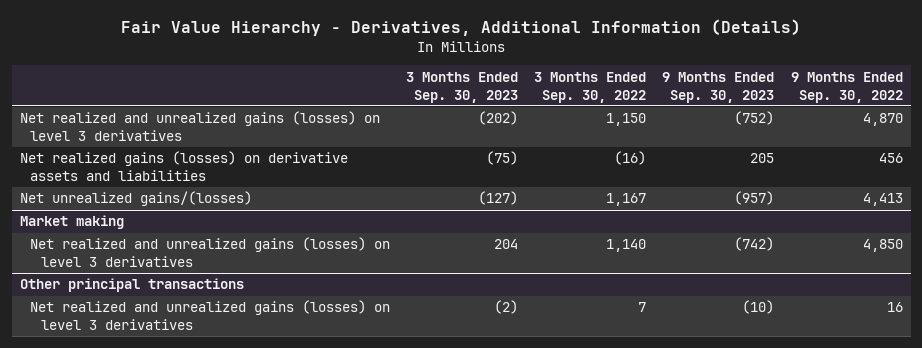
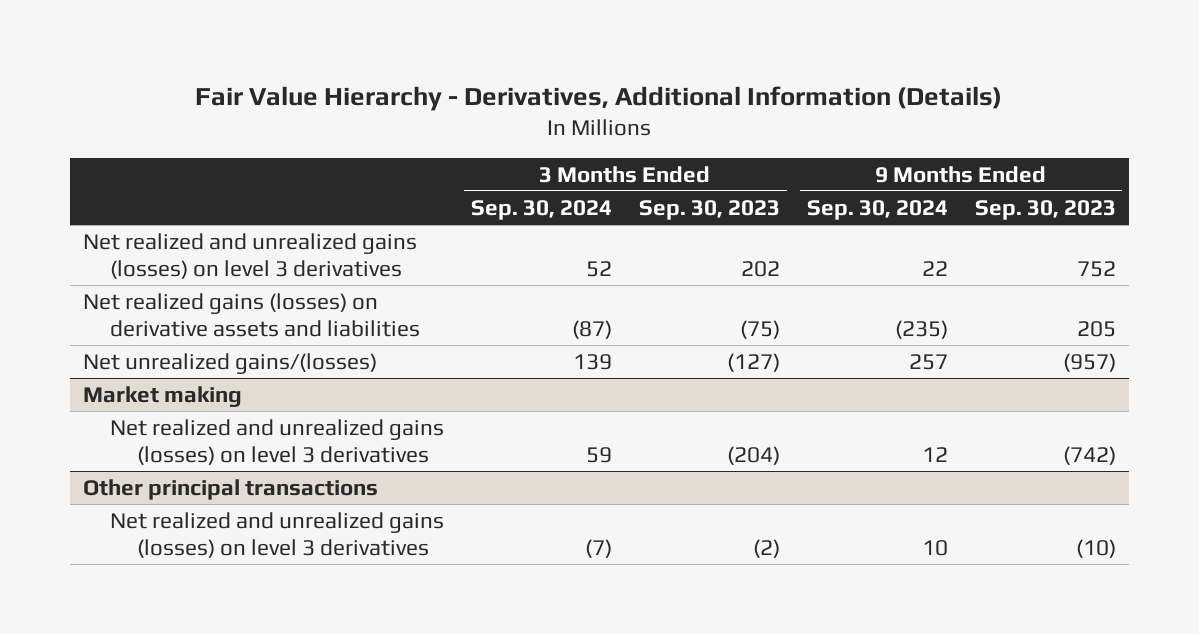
[534,71,647,103] 3 Months Ended Sep. 30, 2022 -> none
[790,71,903,103] 9 Months Ended Sep. 30, 2022 -> none
none -> [471,199,613,220] Sep. 30, 2024
none -> [806,199,948,220] Sep. 30, 2024
[478,111,519,126] (202) -> [740,260,780,277] 202
[734,111,775,126] (752) -> [1076,260,1116,277] 752
[494,239,519,250] 204 -> [726,445,780,465] (204)

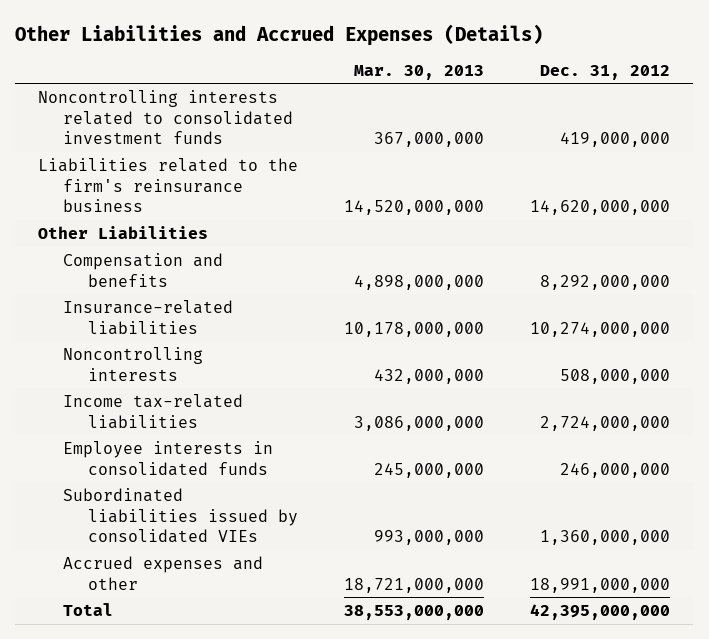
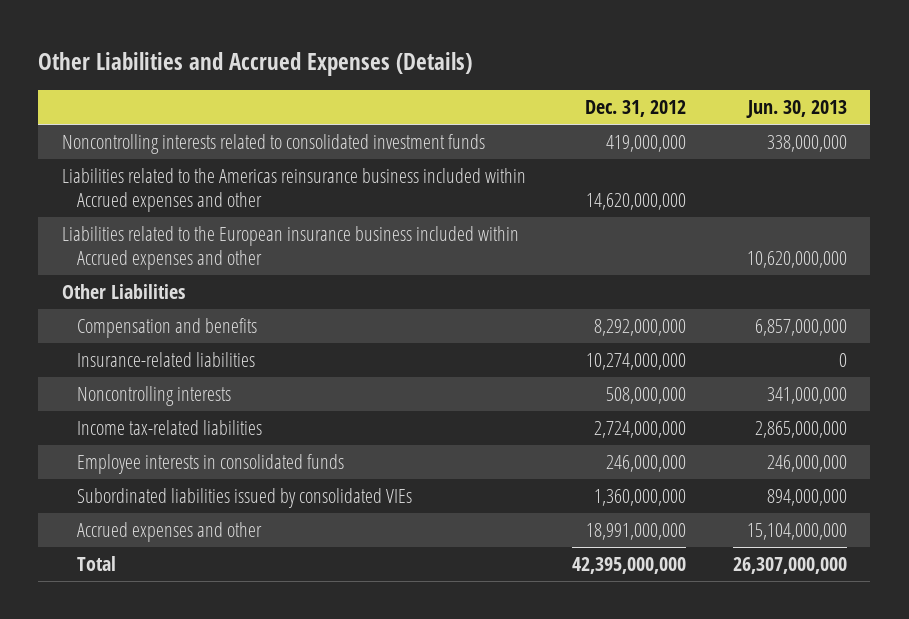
[354,64,485,80] Mar. 30, 2013 -> none
none -> [746,100,848,119] Jun. 30, 2013
[38,157,299,213] Liabilities related to the firm's reinsurance business -> [61,168,526,212] Liabilities related to the Americas reinsurance business included within Accrued expenses and other
none -> [61,226,519,270] Liabilities related to the European insurance business included within Accrued expenses and other

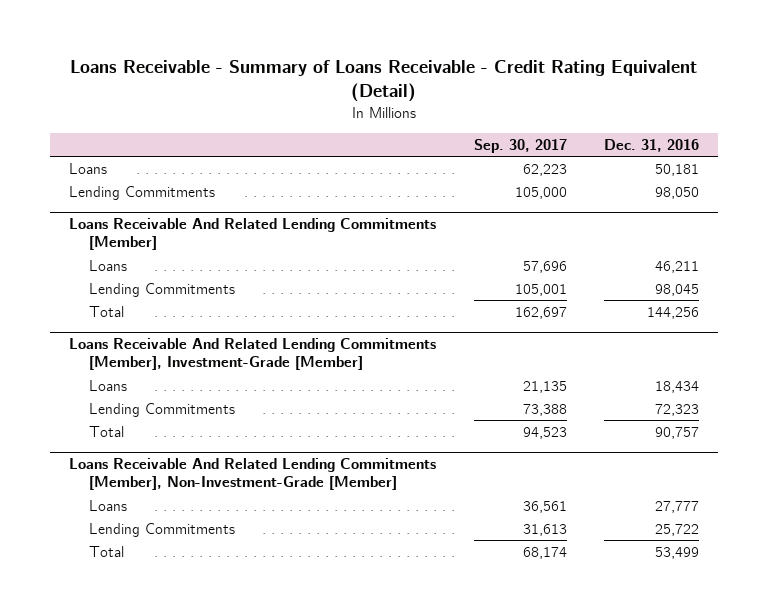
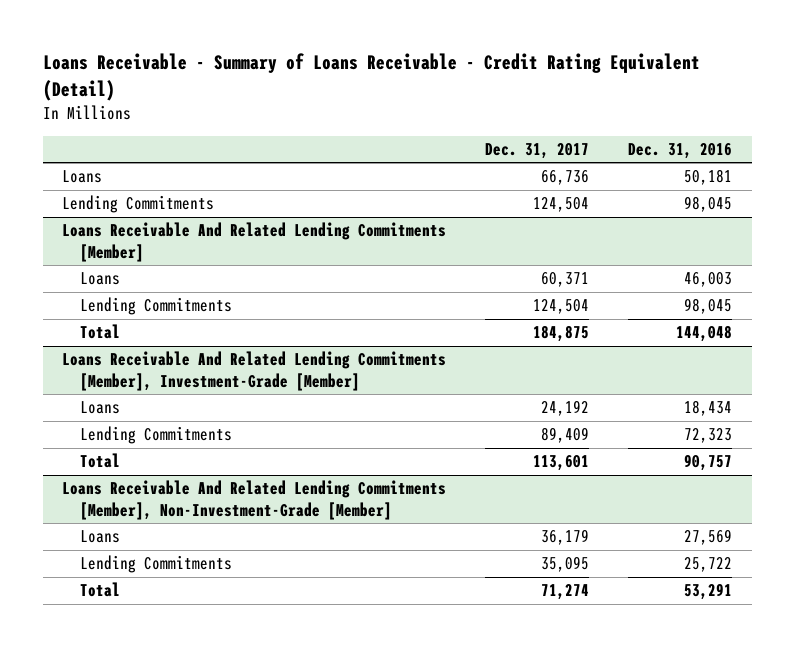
[473,138,567,153] Sep. 30, 2017 -> none
none -> [485,143,590,160] Dec. 31, 2017
[655,186,700,199] 98,050 -> [684,196,733,213] 98,045
[655,260,700,273] 46,211 -> [684,272,733,288] 46,003
[647,306,700,319] 144,256 -> [676,325,733,343] 144,048
[655,500,700,513] 27,777 -> [684,529,733,546] 27,569
[655,546,700,559] 53,499 -> [684,583,733,601] 53,291

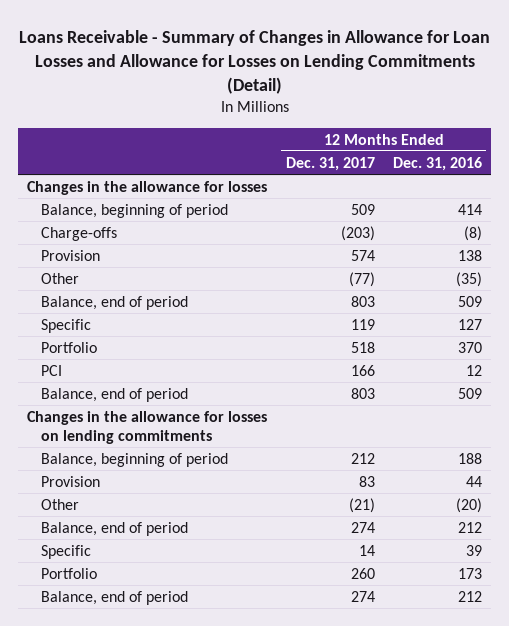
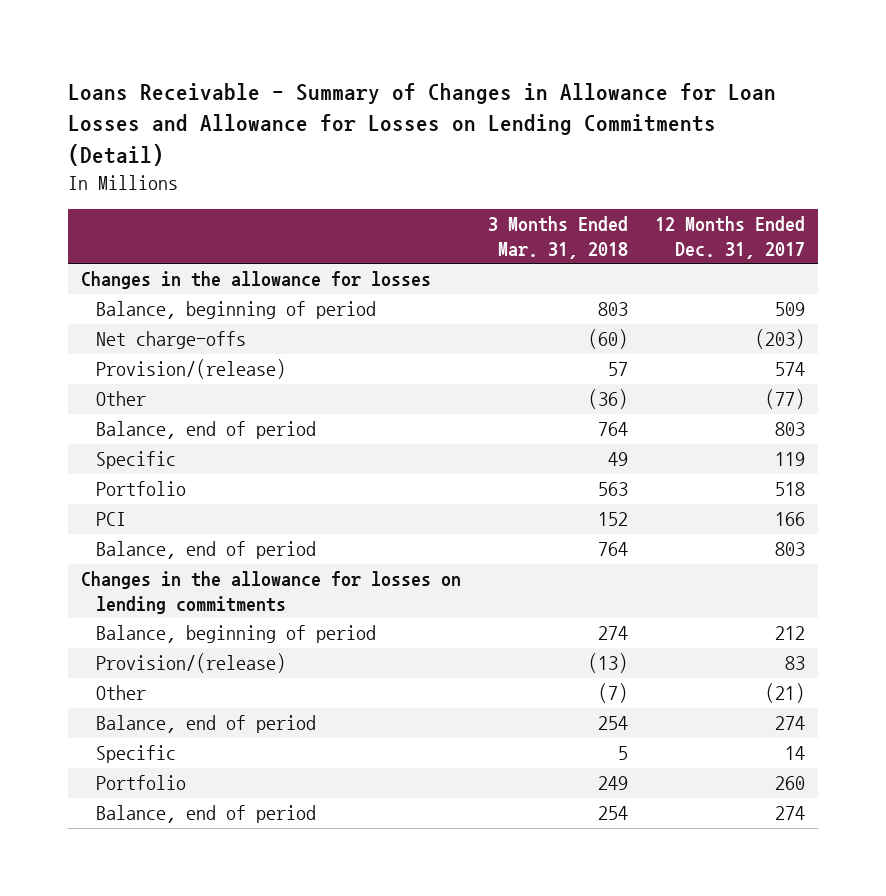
[392,156,482,171] Dec. 31, 2016 -> none
none -> [487,216,628,259] 3 Months Ended Mar. 31, 2018
[40,226,117,241] Charge-offs -> [95,331,246,350] Net charge-offs
[40,249,100,261] Provision -> [95,359,286,380] Provision/(release)
[40,475,100,487] Provision -> [95,653,286,674] Provision/(release)

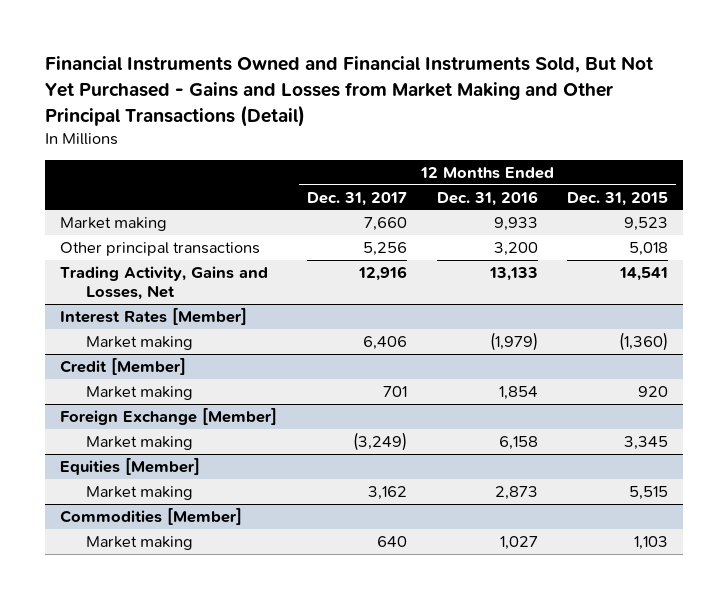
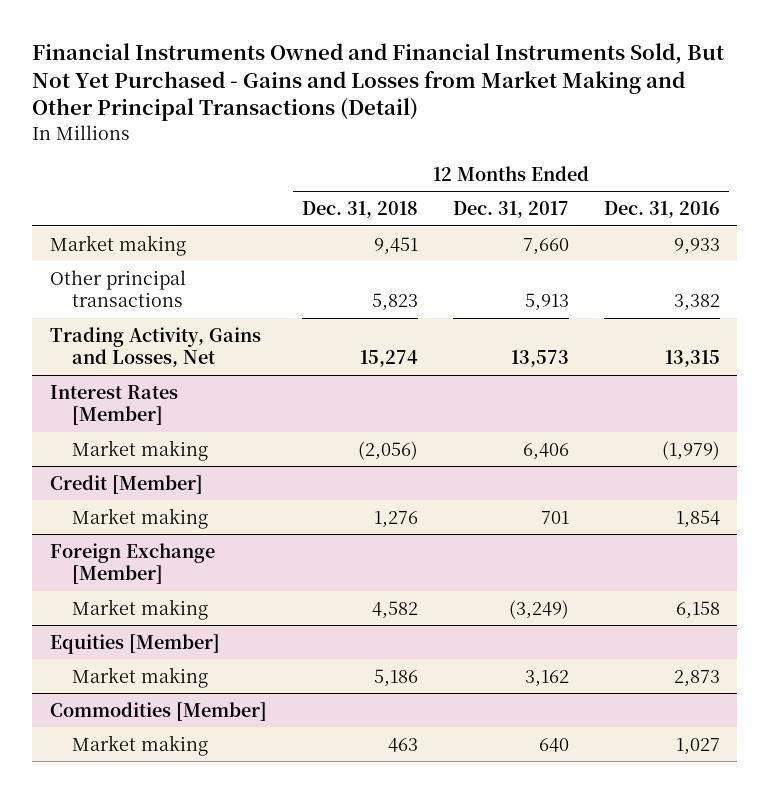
[567,191,669,206] Dec. 31, 2015 -> none
none -> [301,201,418,219] Dec. 31, 2018
[362,241,407,256] 5,256 -> [524,293,569,312] 5,913
[493,241,538,256] 3,200 -> [673,294,720,312] 3,382
[357,265,407,281] 12,916 -> [510,350,569,368] 13,573
[488,266,538,281] 13,133 -> [664,350,720,368] 13,315

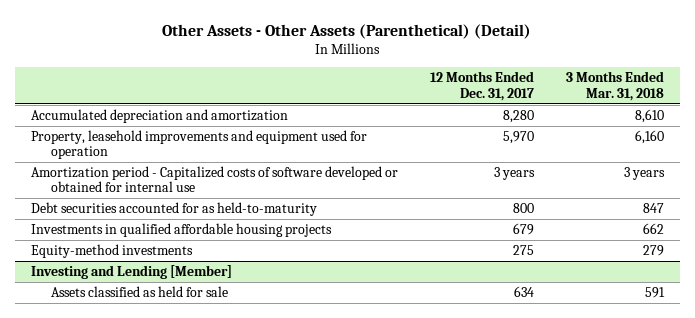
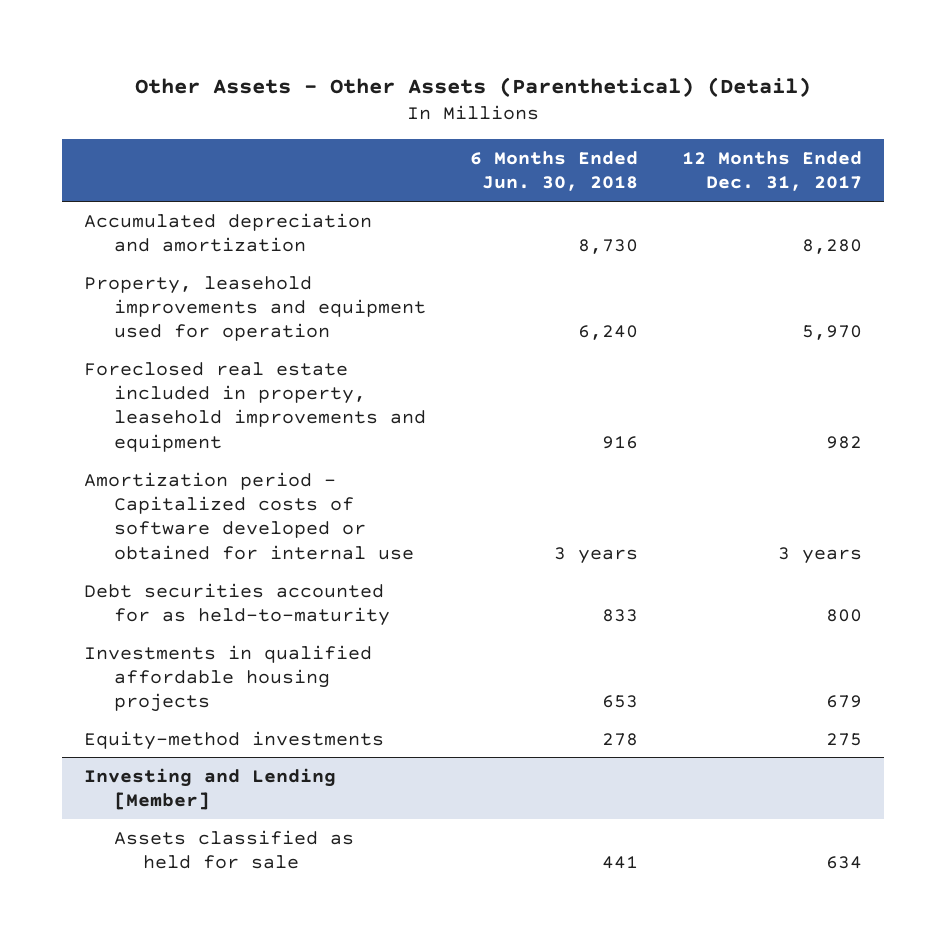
[565,71,664,101] 3 Months Ended Mar. 31, 2018 -> none
none -> [469,150,638,192] 6 Months Ended Jun. 30, 2018
none -> [84,361,426,452] Foreclosed real estate included in property, leasehold improvements and equipment

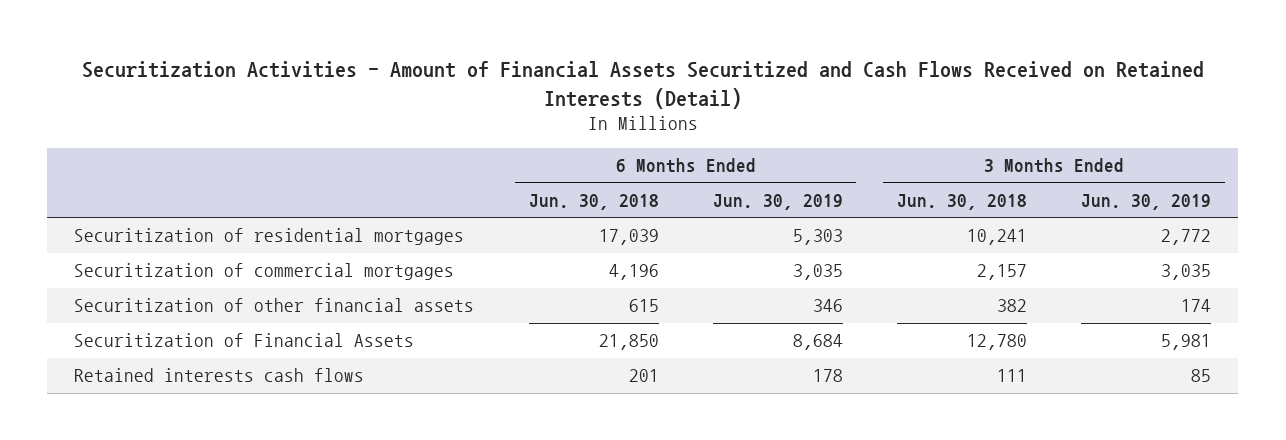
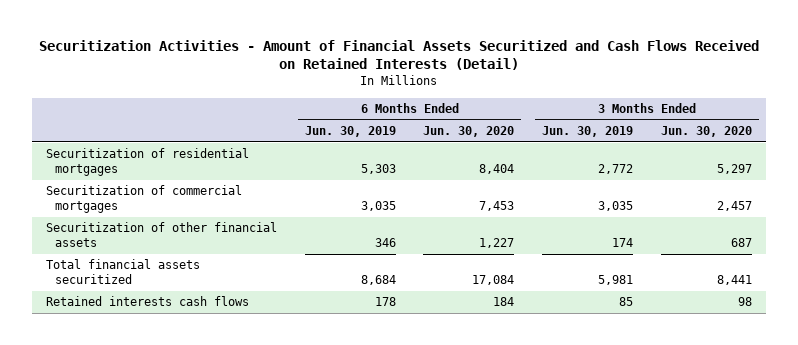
[528,193,659,210] Jun. 30, 2018 -> none
[897,193,1028,210] Jun. 30, 2018 -> none
none -> [423,125,515,137] Jun. 30, 2020
none -> [661,125,753,137] Jun. 30, 2020
[74,333,415,348] Securitization of Financial Assets -> [45,259,200,284] Total financial assets securitized

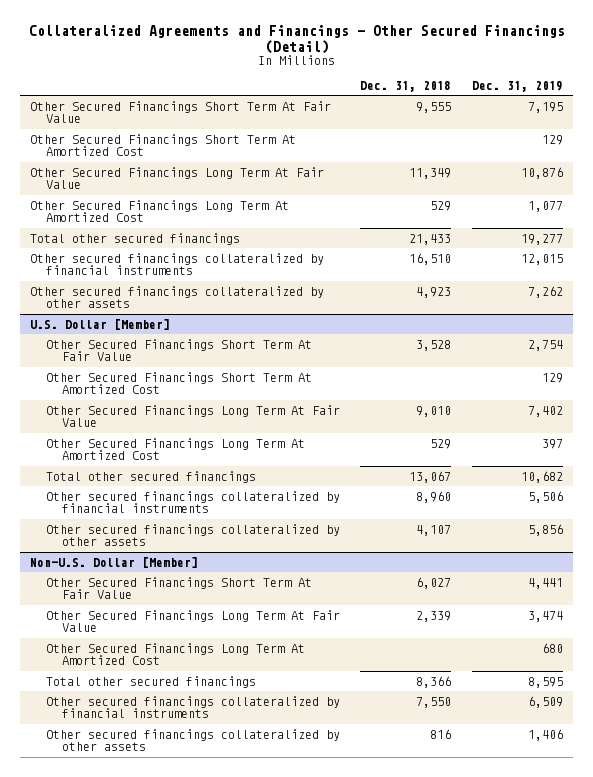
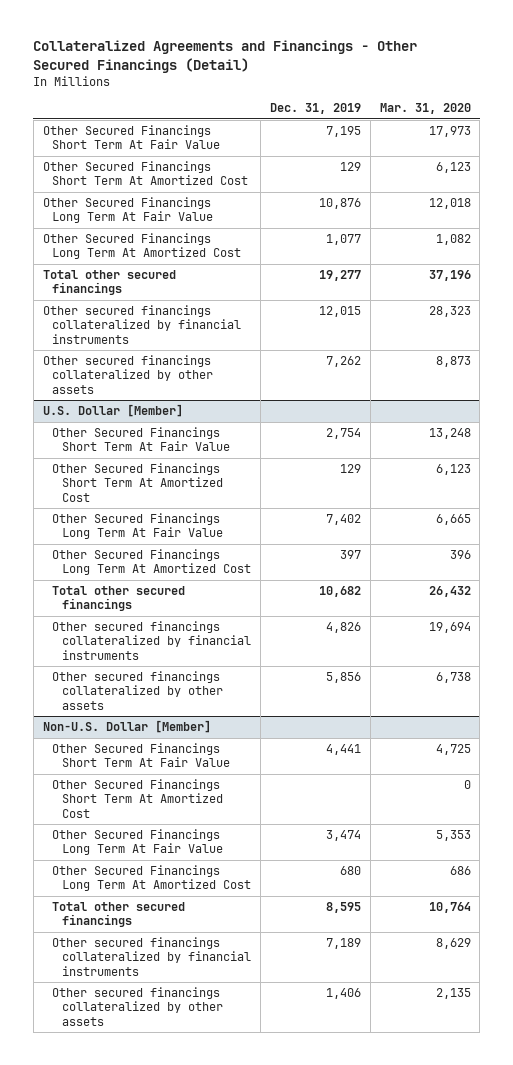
[360,80,452,92] Dec. 31, 2018 -> none
none -> [379,103,471,115] Mar. 31, 2020
[527,490,563,503] 5,506 -> [325,622,361,634] 4,826
none -> [52,779,223,818] Other Secured Financings Short Term At Amortized Cost
[527,695,563,708] 6,509 -> [325,938,361,950] 7,189

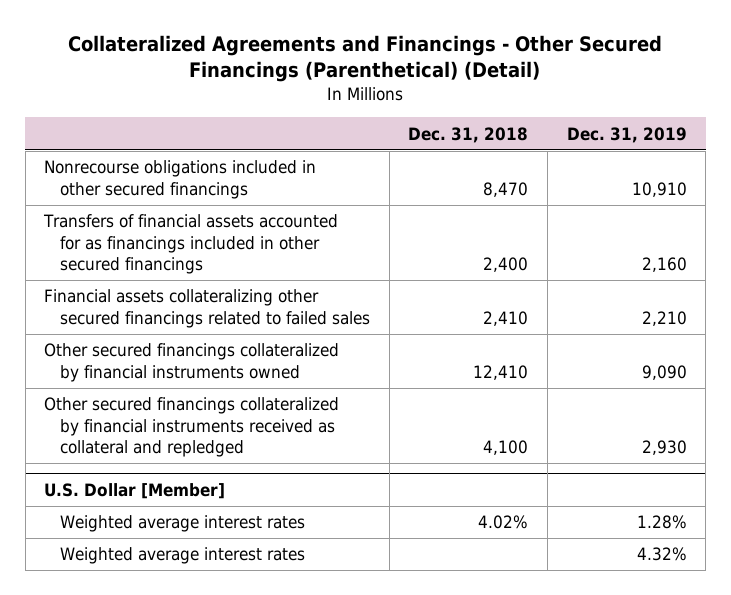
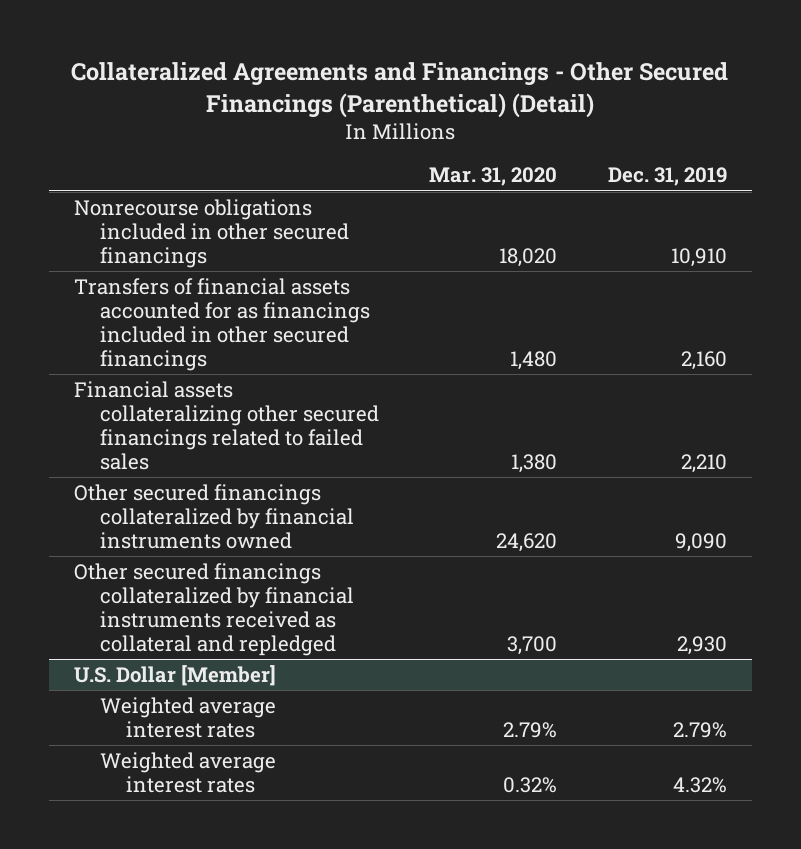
[408,126,529,143] Dec. 31, 2018 -> none
none -> [429,167,558,187] Mar. 31, 2020
[636,515,687,530] 1.28% -> [672,721,727,738] 2.79%

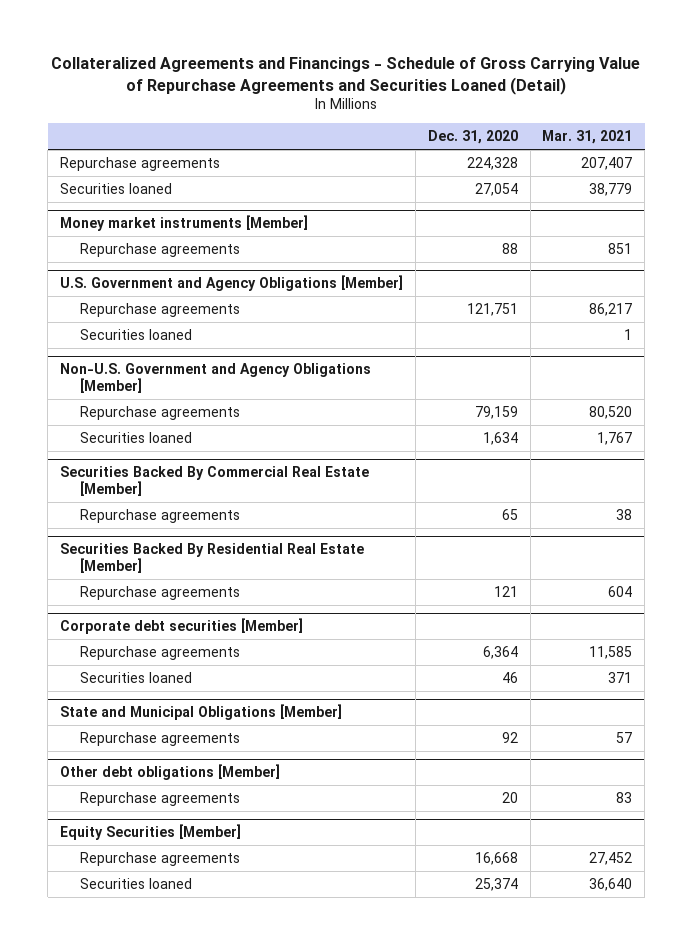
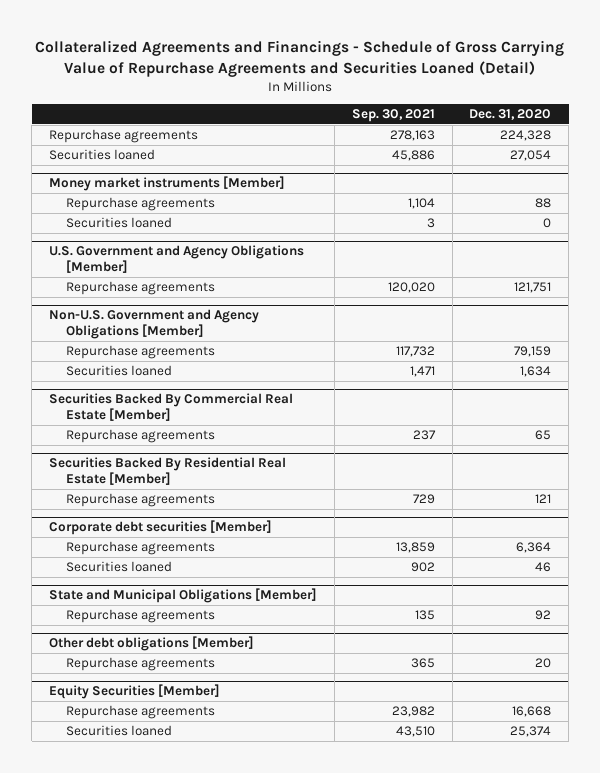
[542,130,633,145] Mar. 31, 2021 -> none
none -> [351,109,435,123] Sep. 30, 2021
none -> [66,217,173,229] Securities loaned
[80,328,193,340] Securities loaned -> none

